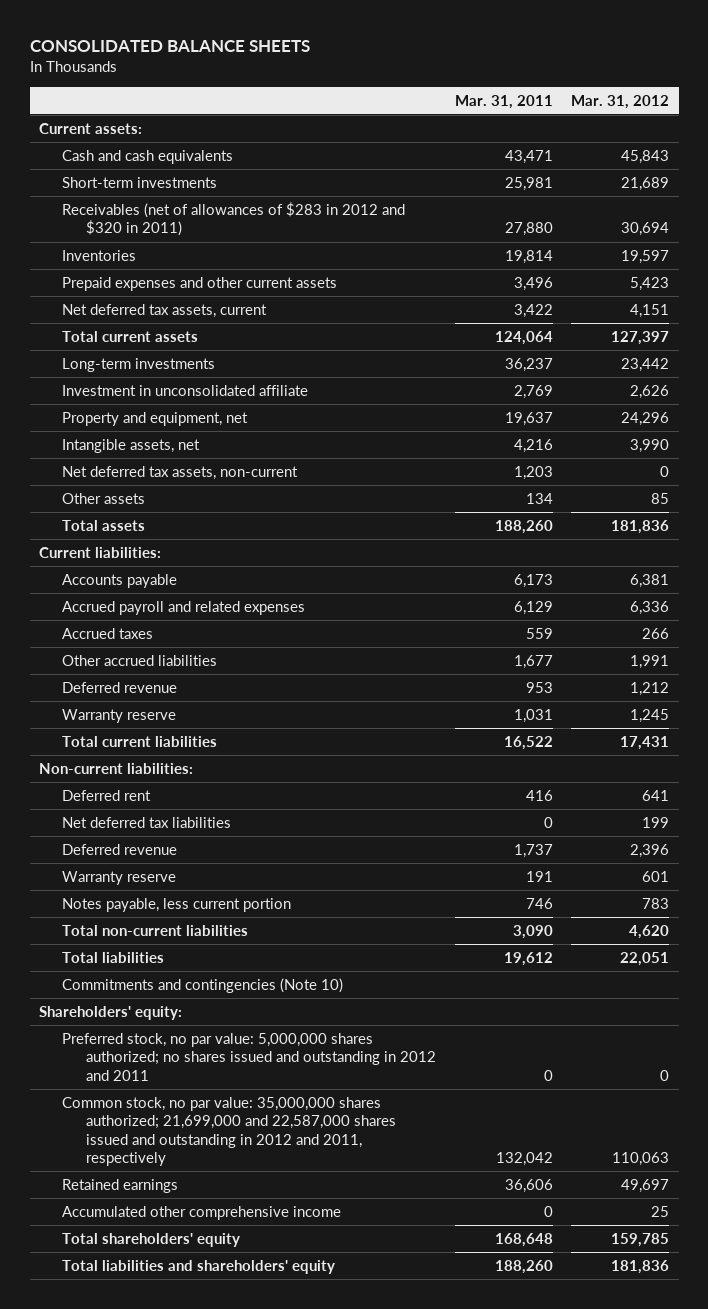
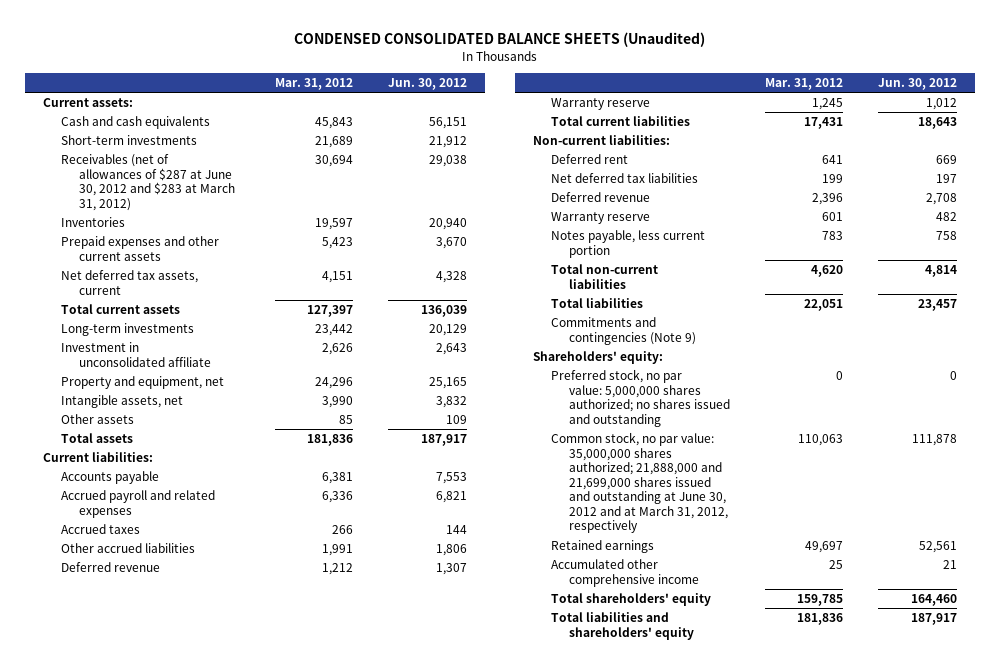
[29,40,310,53] CONSOLIDATED BALANCE SHEETS -> [293,32,705,48] CONDENSED CONSOLIDATED BALANCE SHEETS (Unaudited)
[454,94,553,109] Mar. 31, 2011 -> none
none -> [388,78,468,91] Jun. 30, 2012
[62,201,406,237] Receivables (net of allowances of $283 in 2012 and $320 in 2011) -> [61,154,236,211] Receivables (net of allowances of $287 at June 30, 2012 and $283 at March 31, 2012)
[62,465,299,480] Net deferred tax assets, non-current -> none
[62,977,344,993] Commitments and contingencies (Note 10) -> [550,317,697,345] Commitments and contingencies (Note 9)
[62,1032,436,1081] Preferred stock, no par value: 5,000,000 shares authorized; no shares issued and outstanding in 2012 and 2011 -> [550,369,731,427] Preferred stock, no par value: 5,000,000 shares authorized; no shares issued and outstanding
[62,1096,396,1166] Common stock, no par value: 35,000,000 shares authorized; 21,699,000 and 22,587,000 shares issued and outstanding in 2012 and 2011, respectively -> [550,432,729,534] Common stock, no par value: 35,000,000 shares authorized; 21,888,000 and 21,699,000 shares issued and outstanding at June 30, 2012 and at March 31, 2012, respectively

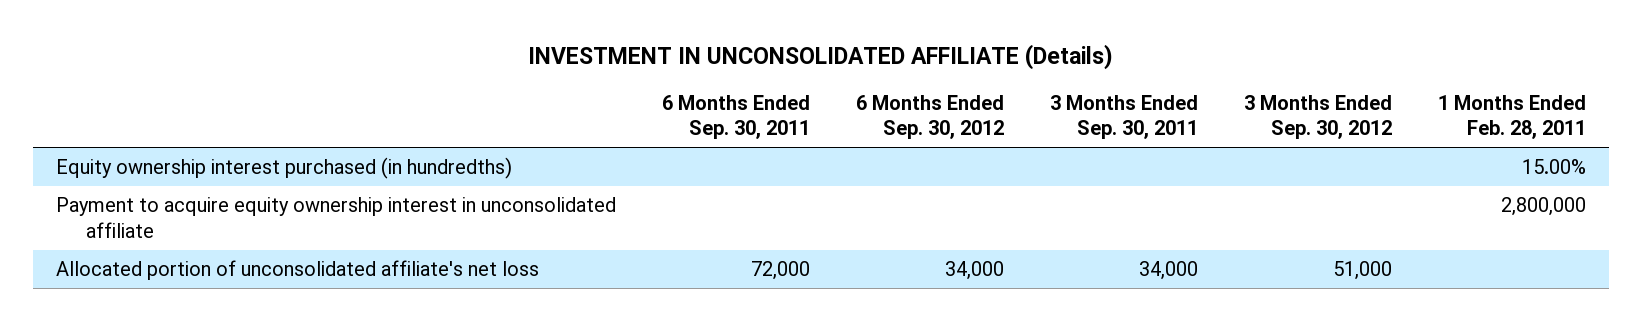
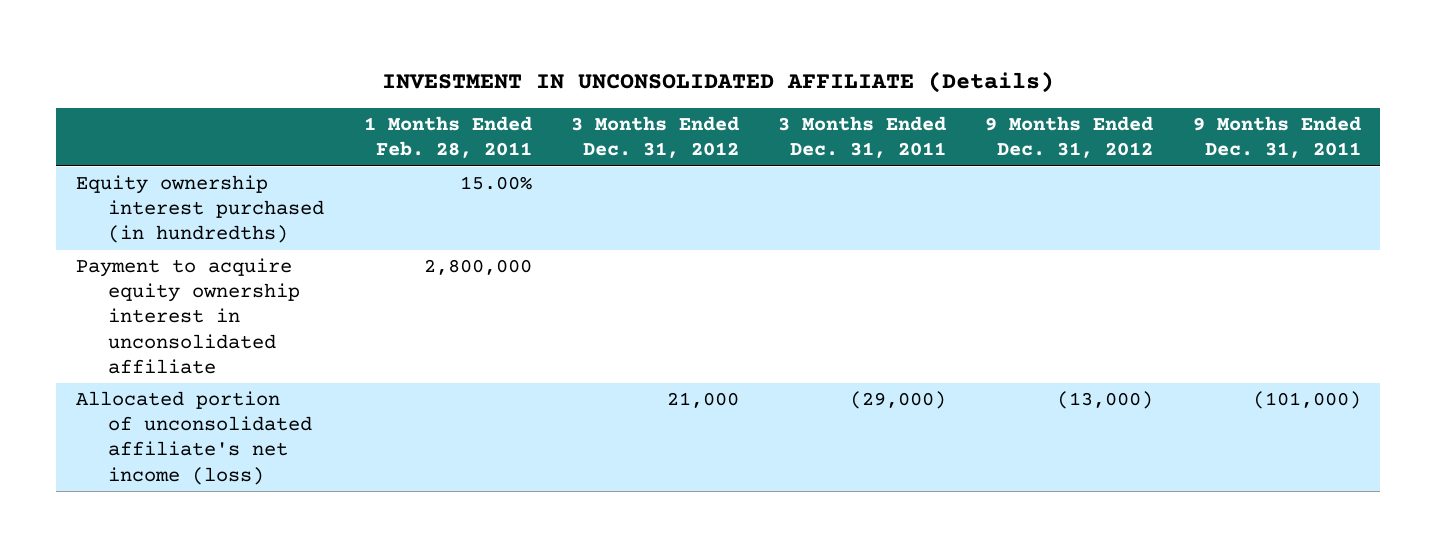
[661,94,810,140] 6 Months Ended Sep. 30, 2011 -> none
[855,94,1004,140] 6 Months Ended Sep. 30, 2012 -> none
[1049,94,1198,140] 3 Months Ended Sep. 30, 2011 -> none
[1243,94,1392,140] 3 Months Ended Sep. 30, 2012 -> none
none -> [570,116,739,159] 3 Months Ended Dec. 31, 2012
none -> [778,116,947,159] 3 Months Ended Dec. 31, 2011
none -> [985,116,1154,159] 9 Months Ended Dec. 31, 2012
none -> [1192,116,1361,159] 9 Months Ended Dec. 31, 2011
[55,260,539,281] Allocated portion of unconsolidated affiliate's net loss -> [75,391,313,485] Allocated portion of unconsolidated affiliate's net income (loss)

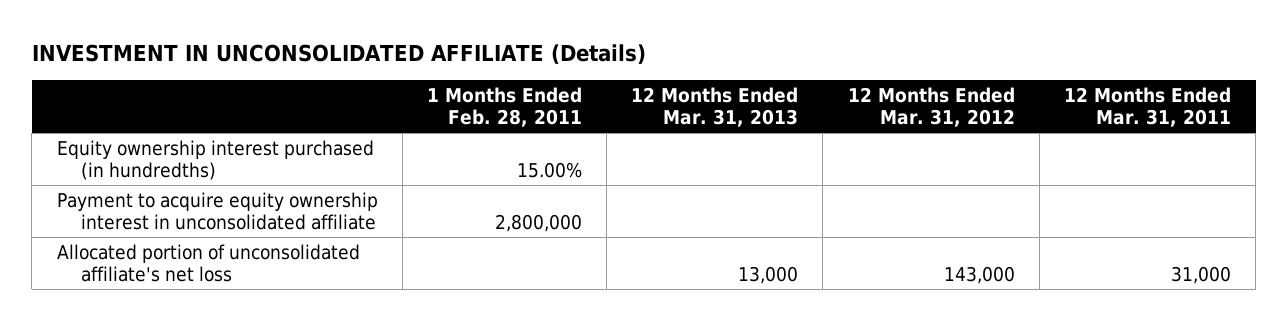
[570,116,739,159] 3 Months Ended Dec. 31, 2012 -> none
[778,116,947,159] 3 Months Ended Dec. 31, 2011 -> none
[985,116,1154,159] 9 Months Ended Dec. 31, 2012 -> none
[1192,116,1361,159] 9 Months Ended Dec. 31, 2011 -> none
none -> [631,87,799,128] 12 Months Ended Mar. 31, 2013
none -> [847,87,1015,128] 12 Months Ended Mar. 31, 2012
none -> [1064,87,1232,128] 12 Months Ended Mar. 31, 2011
[75,391,313,485] Allocated portion of unconsolidated affiliate's net income (loss) -> [56,243,360,283] Allocated portion of unconsolidated affiliate's net loss

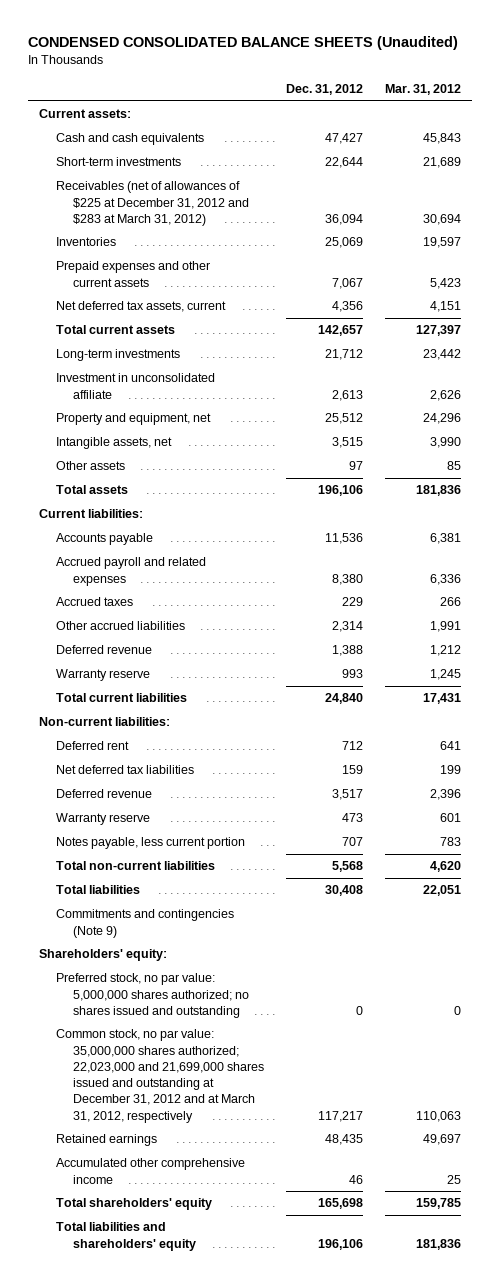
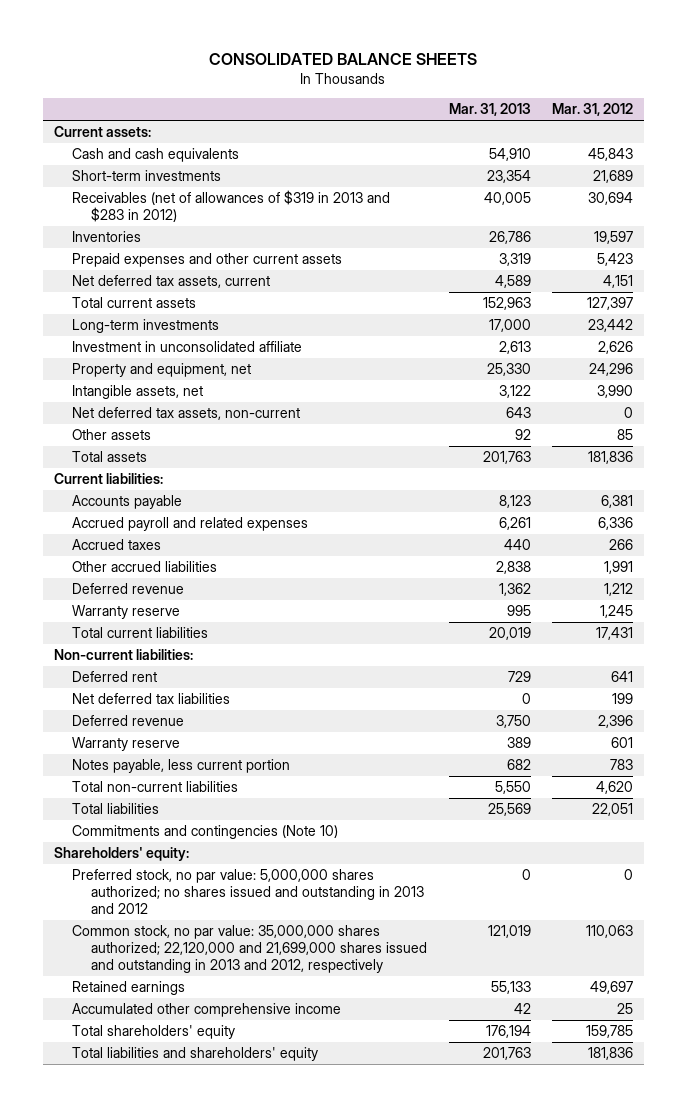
[27,36,458,51] CONDENSED CONSOLIDATED BALANCE SHEETS (Unaudited) -> [209,52,478,65] CONSOLIDATED BALANCE SHEETS
[286,83,364,95] Dec. 31, 2012 -> none
none -> [448,103,531,117] Mar. 31, 2013
[55,181,249,226] Receivables (net of allowances of $225 at December 31, 2012 and $283 at March 31, 2012) -> [72,190,391,223] Receivables (net of allowances of $319 in 2013 and $283 in 2012)
none -> [72,407,301,421] Net deferred tax assets, non-current
[55,909,234,938] Commitments and contingencies (Note 9) -> [72,825,339,840] Commitments and contingencies (Note 10)
[55,973,249,1018] Preferred stock, no par value: 5,000,000 shares authorized; no shares issued and outstanding -> [72,869,425,915] Preferred stock, no par value: 5,000,000 shares authorized; no shares issued and outstanding in 2013 and 2012
[55,1029,264,1123] Common stock, no par value: 35,000,000 shares authorized; 22,023,000 and 21,699,000 shares issued and outstanding at December 31, 2012 and at March 31, 2012, respectively -> [72,925,428,974] Common stock, no par value: 35,000,000 shares authorized; 22,120,000 and 21,699,000 shares issued and outstanding in 2013 and 2012, respectively

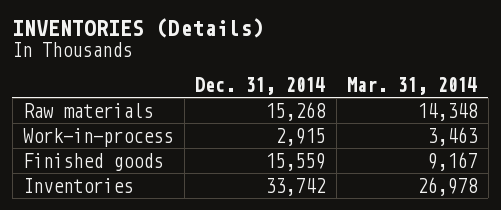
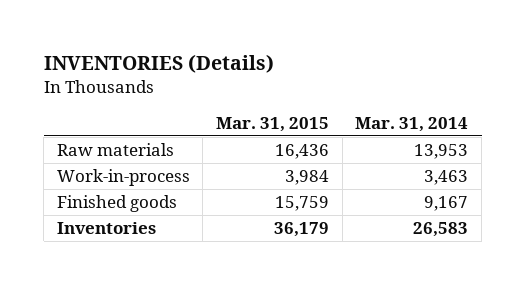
[195,76,326,95] Dec. 31, 2014 -> none
none -> [216,116,330,132] Mar. 31, 2015
[417,102,479,121] 14,348 -> [414,144,469,160] 13,953
[417,176,479,196] 26,978 -> [413,222,469,238] 26,583

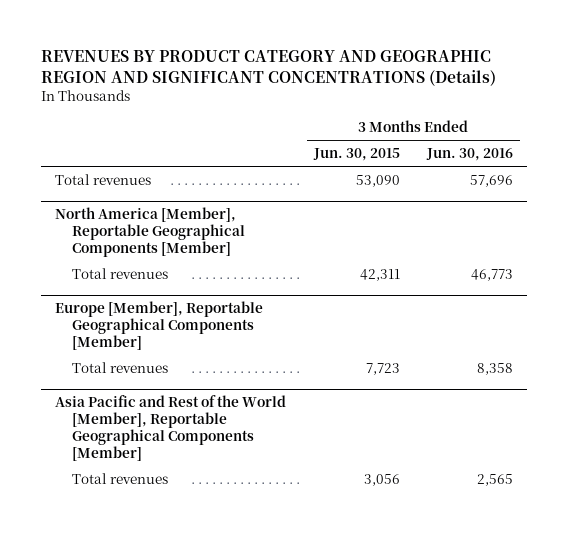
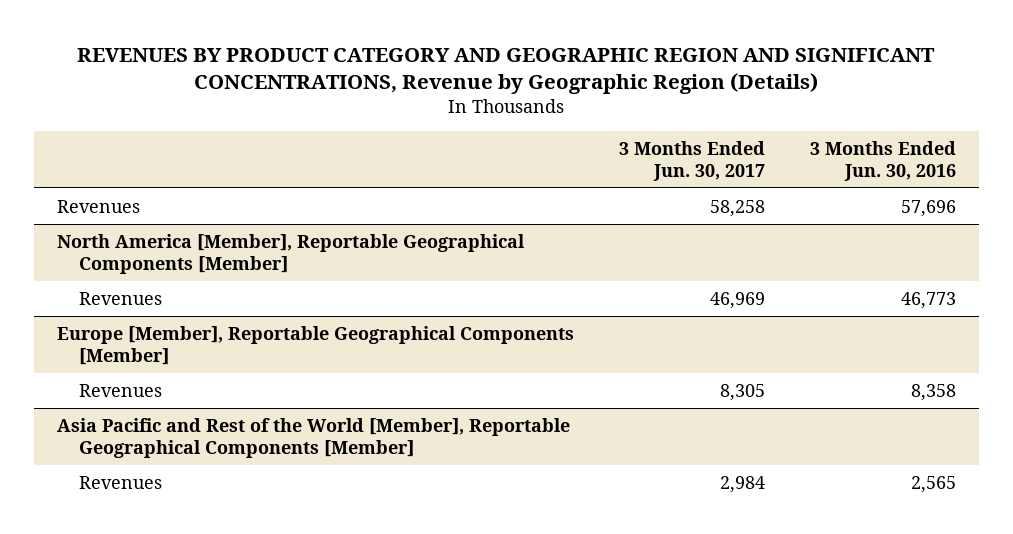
[41,50,497,86] REVENUES BY PRODUCT CATEGORY AND GEOGRAPHIC REGION AND SIGNIFICANT CONCENTRATIONS (Details) -> [77,47,936,95] REVENUES BY PRODUCT CATEGORY AND GEOGRAPHIC REGION AND SIGNIFICANT CONCENTRATIONS, Revenue by Geographic Region (Details)
[312,148,400,162] Jun. 30, 2015 -> none
none -> [618,141,765,181] 3 Months Ended Jun. 30, 2017
[55,173,152,185] Total revenues -> [56,199,140,213] Revenues
[72,267,169,279] Total revenues -> [78,291,162,305] Revenues
[72,361,169,373] Total revenues -> [78,383,162,397] Revenues
[72,472,169,484] Total revenues -> [78,475,162,489] Revenues

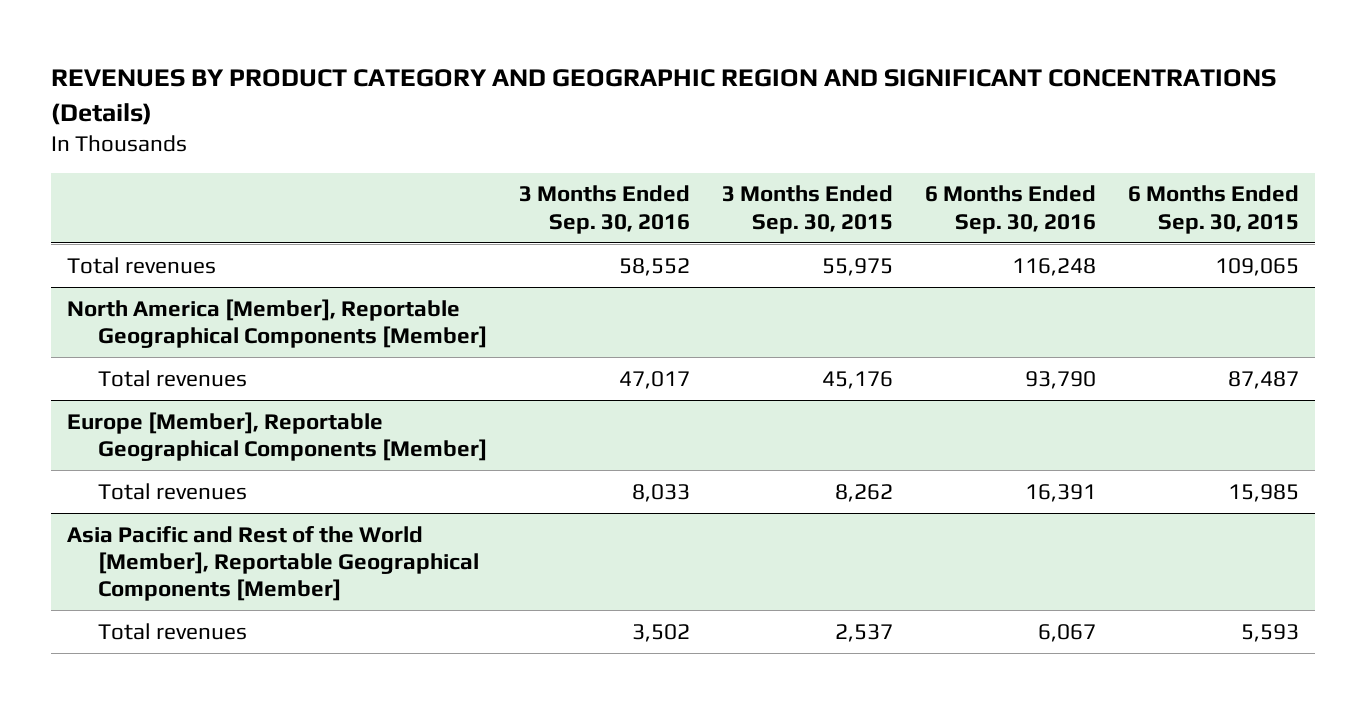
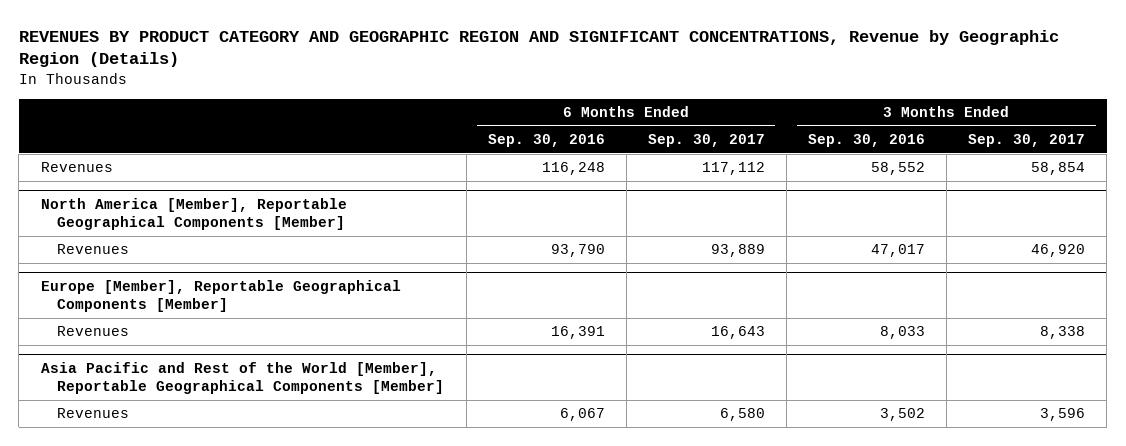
[51,68,1277,125] REVENUES BY PRODUCT CATEGORY AND GEOGRAPHIC REGION AND SIGNIFICANT CONCENTRATIONS (Details) -> [18,29,1059,68] REVENUES BY PRODUCT CATEGORY AND GEOGRAPHIC REGION AND SIGNIFICANT CONCENTRATIONS, Revenue by Geographic Region (Details)
[721,185,893,234] 3 Months Ended Sep. 30, 2015 -> none
[1127,185,1299,234] 6 Months Ended Sep. 30, 2015 -> none
none -> [647,134,765,148] Sep. 30, 2017
none -> [967,134,1085,148] Sep. 30, 2017
[67,256,217,274] Total revenues -> [40,162,113,173] Revenues
[97,369,247,387] Total revenues -> [57,244,130,255] Revenues
[97,482,247,500] Total revenues -> [57,326,130,337] Revenues
[97,622,247,640] Total revenues -> [57,408,130,419] Revenues

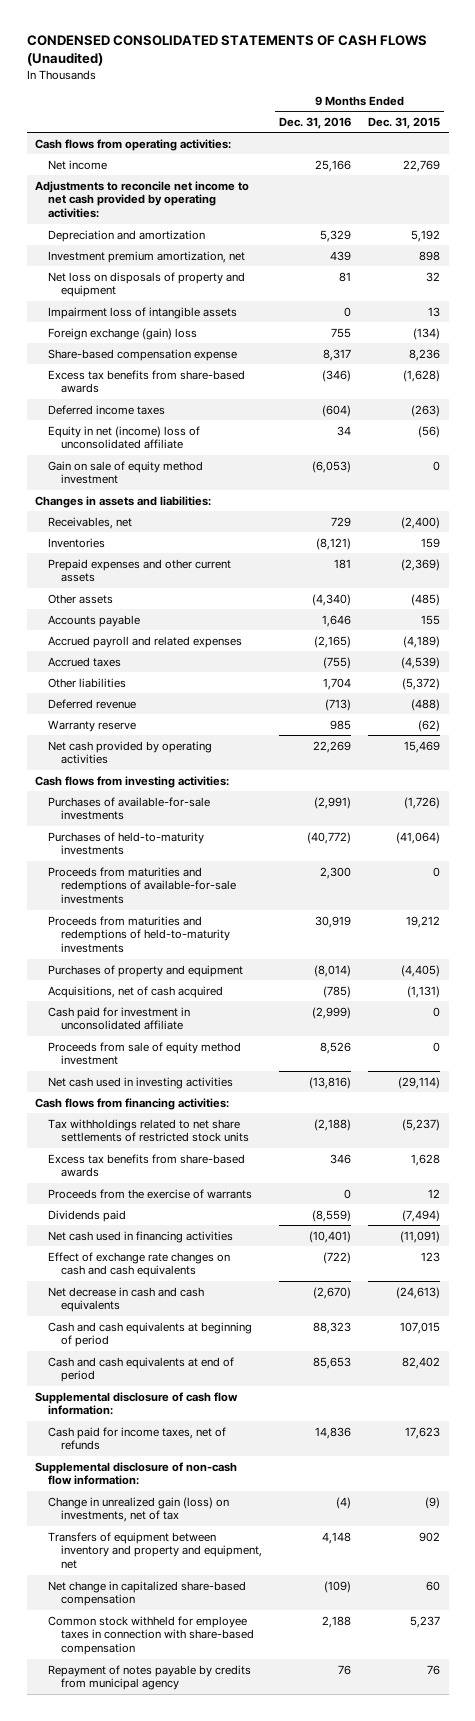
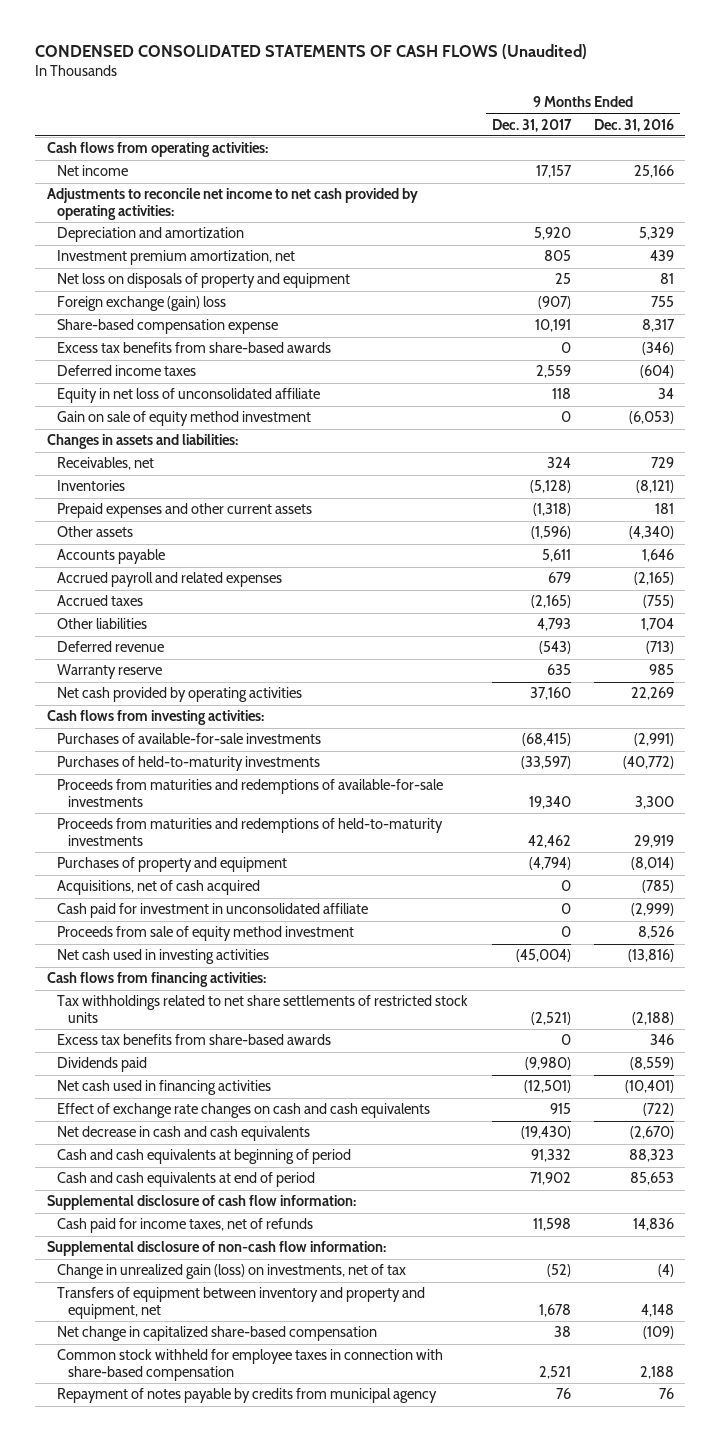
[368,117,441,130] Dec. 31, 2015 -> none
none -> [491,118,572,132] Dec. 31, 2017
[48,306,238,319] Impairment loss of intangible assets -> none
[48,425,201,450] Equity in net (income) loss of unconsolidated affiliate -> [57,388,321,404] Equity in net loss of unconsolidated affiliate
[320,866,352,879] 2,300 -> [634,795,674,809] 3,300
[315,915,352,928] 30,919 -> [633,834,674,848] 29,919
[48,1188,253,1199] Proceeds from the exercise of warrants -> none

